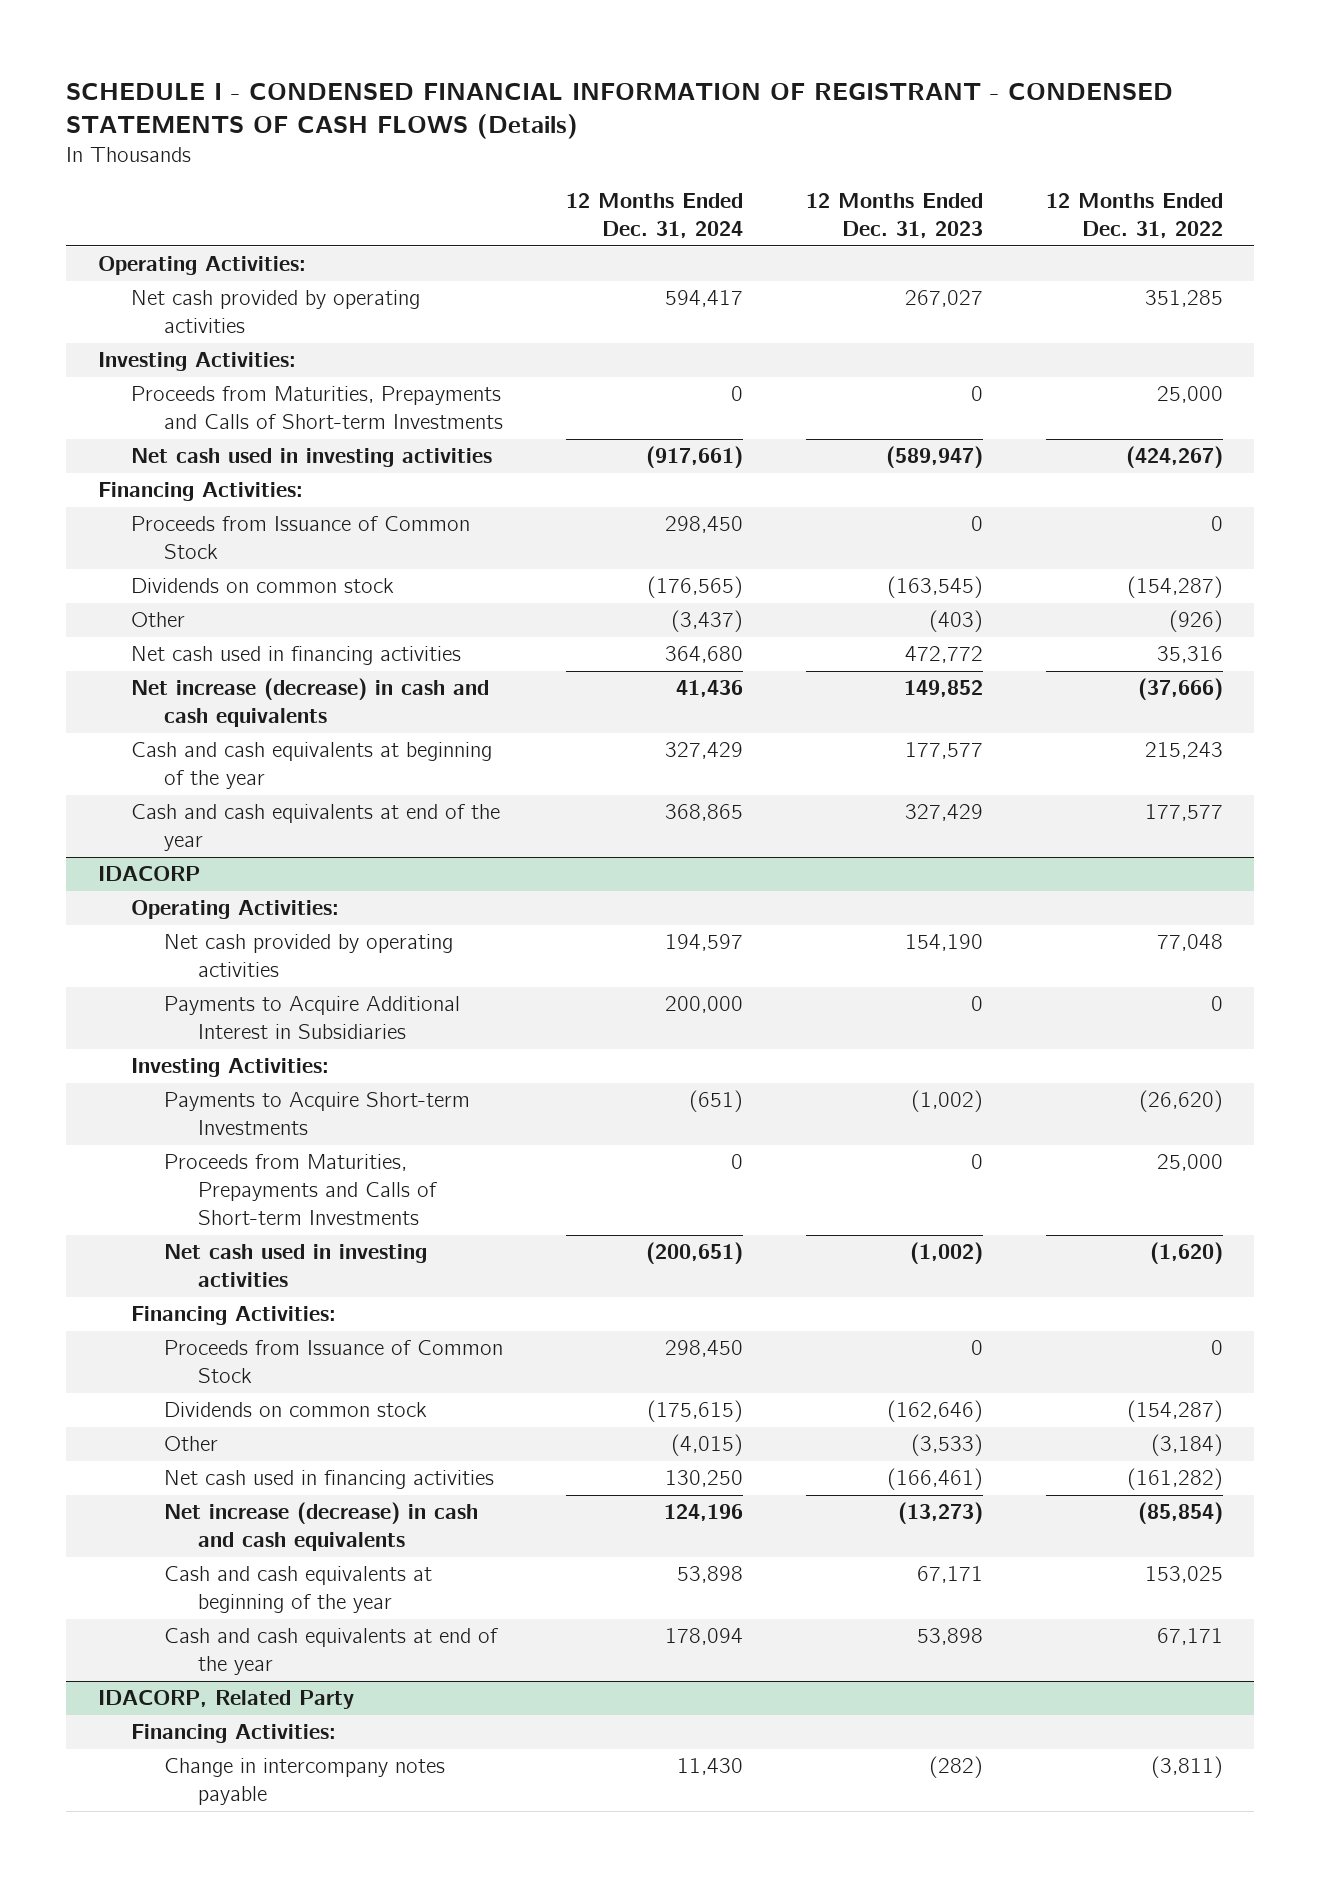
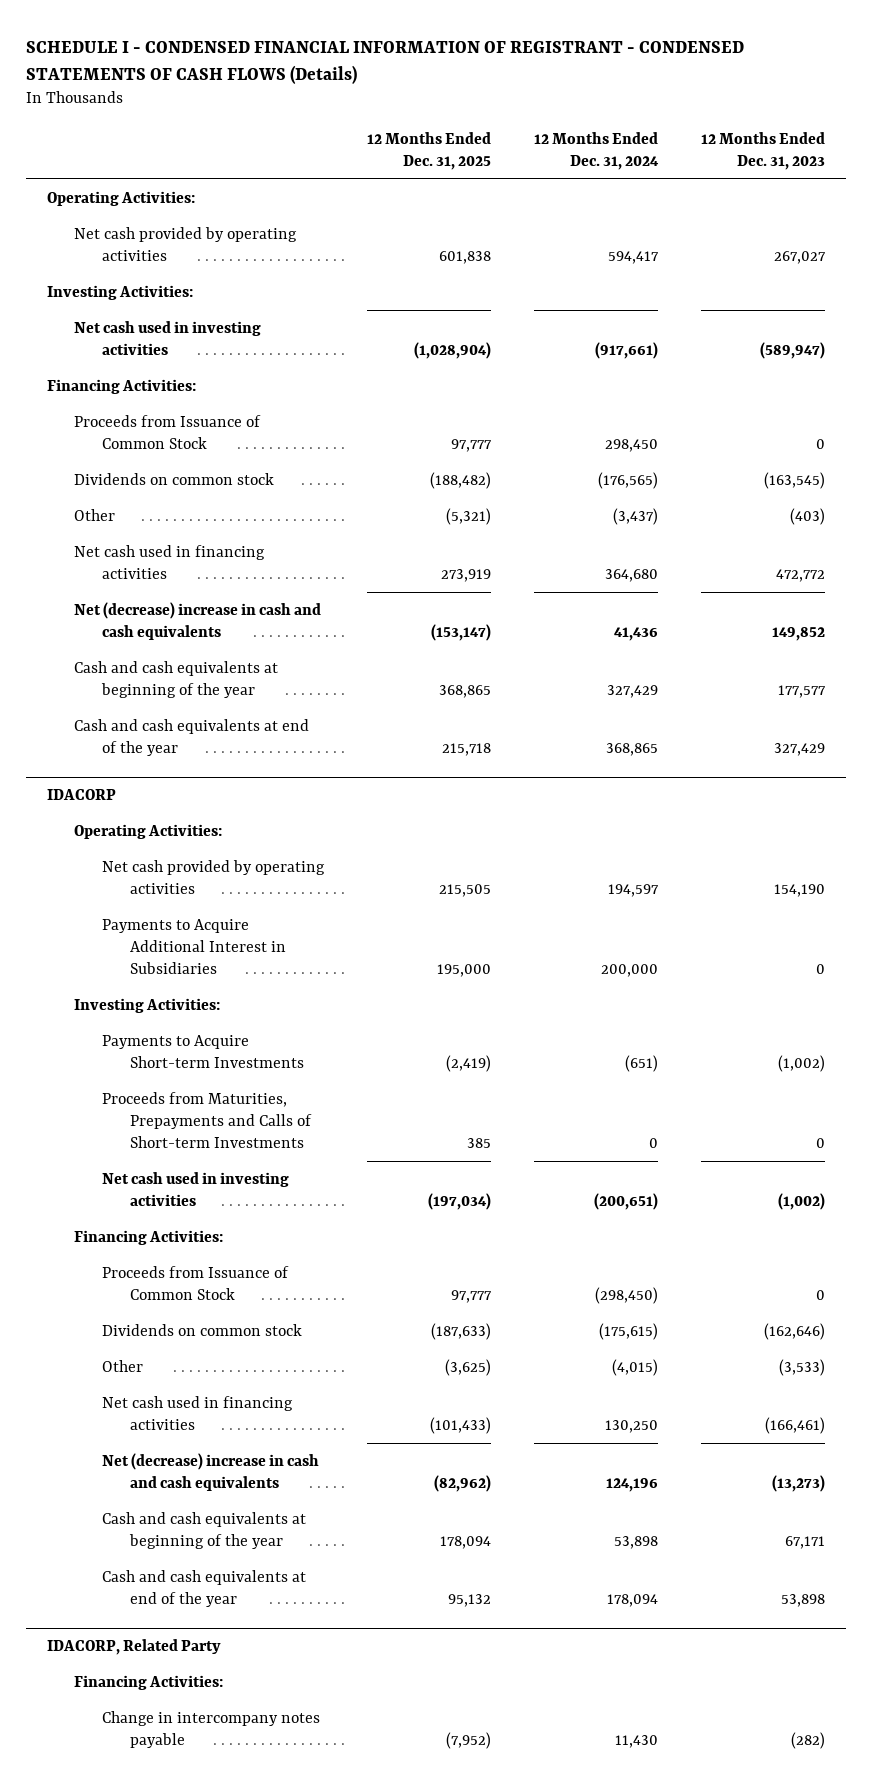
[1045,193,1223,239] 12 Months Ended Dec. 31, 2022 -> none
none -> [366,131,491,170] 12 Months Ended Dec. 31, 2025
[130,386,504,430] Proceeds from Maturities, Prepayments and Calls of Short-term Investments -> none
[130,678,489,728] Net increase (decrease) in cash and cash equivalents -> [74,601,322,641] Net (decrease) increase in cash and cash equivalents
[665,1340,744,1358] 298,450 -> [594,1287,658,1305] (298,450)
[164,1502,479,1552] Net increase (decrease) in cash and cash equivalents -> [102,1452,320,1492] Net (decrease) increase in cash and cash equivalents

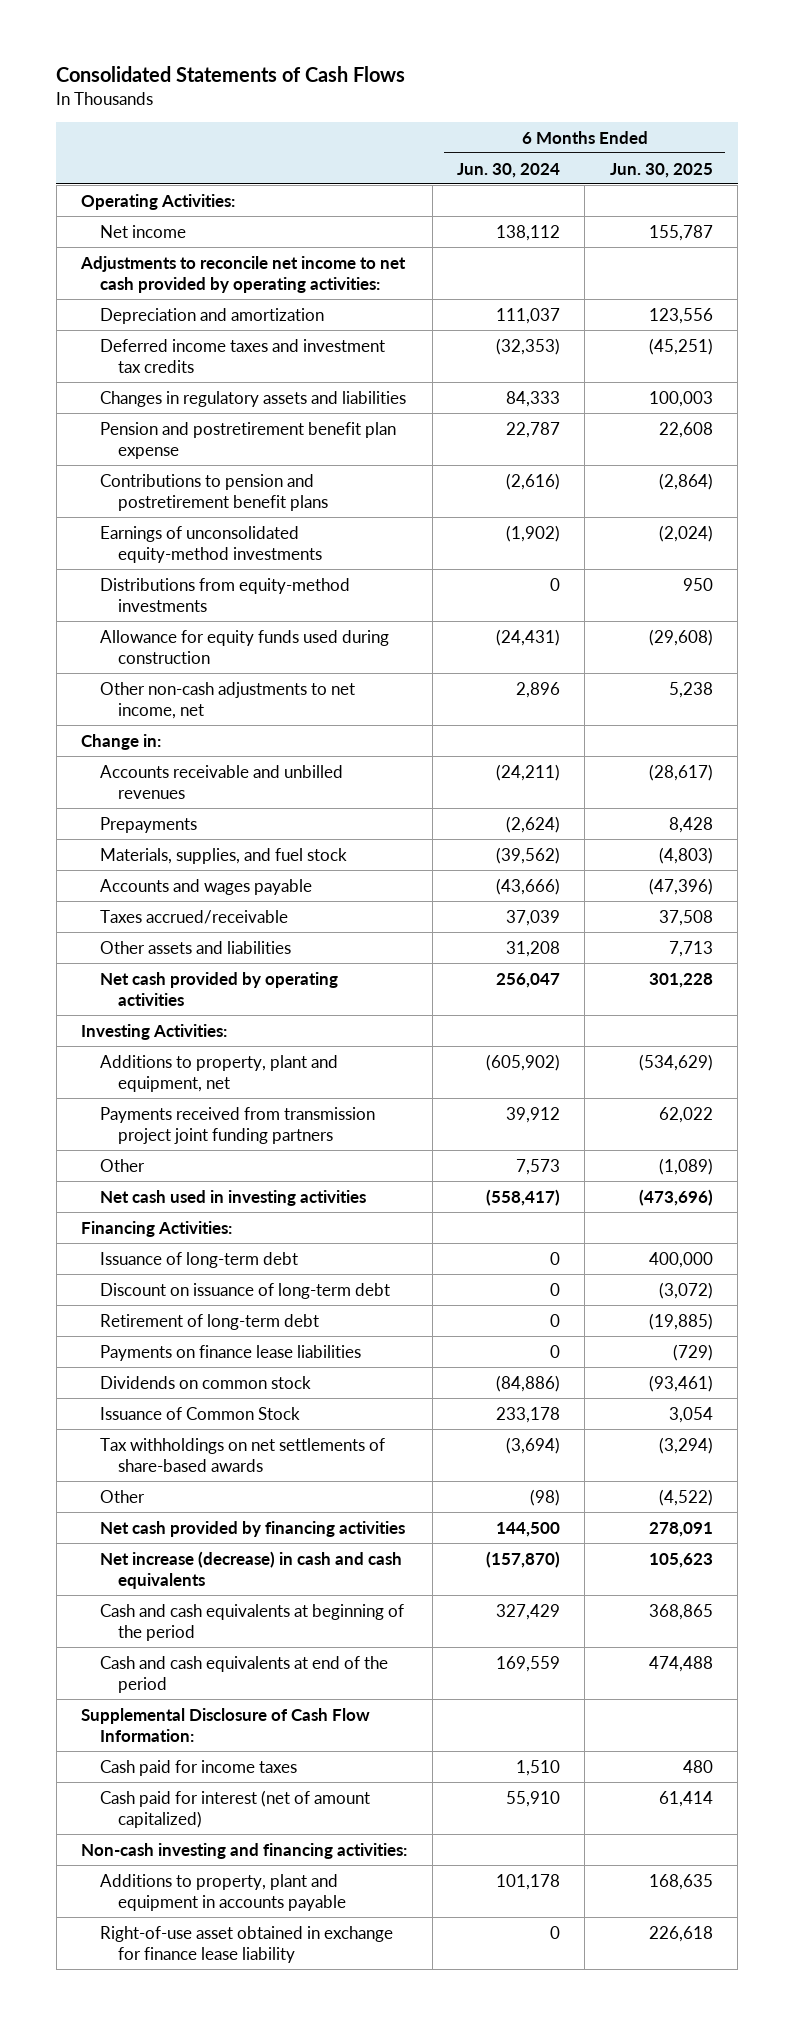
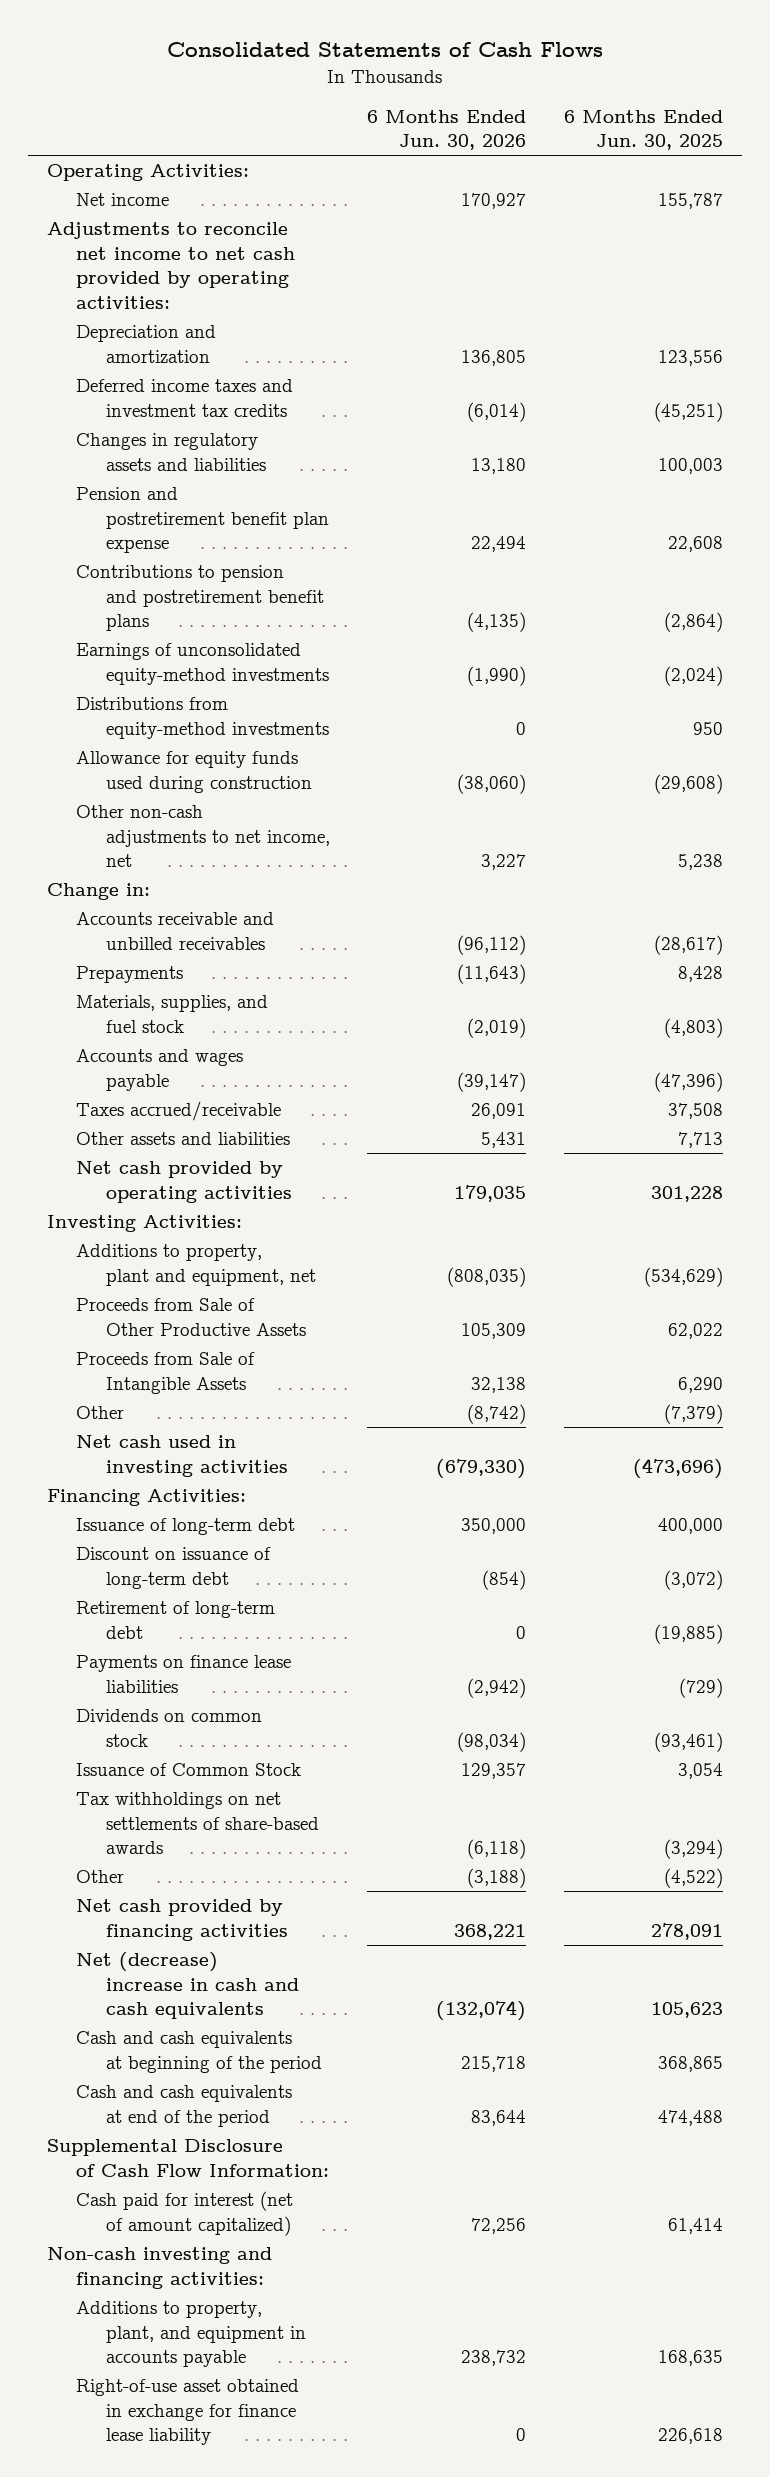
[456,162,560,178] Jun. 30, 2024 -> none
none -> [367,109,527,151] 6 Months Ended Jun. 30, 2026
[99,764,343,799] Accounts receivable and unbilled revenues -> [76,912,275,950] Accounts receivable and unbilled receivables
[99,1106,375,1144] Payments received from transmission project joint funding partners -> [76,1298,306,1336] Proceeds from Sale of Other Productive Assets
none -> [76,1352,256,1394] Proceeds from Sale of Intangible Assets
[658,1157,713,1175] (1,089) -> [664,1404,724,1425] (7,379)
[99,1550,402,1589] Net increase (decrease) in cash and cash equivalents -> [76,1952,299,2020] Net (decrease) increase in cash and cash equivalents
[99,1759,297,1776] Cash paid for income taxes -> none
[99,1873,347,1911] Additions to property, plant and equipment in accounts payable -> [76,2301,306,2368] Additions to property, plant, and equipment in accounts payable

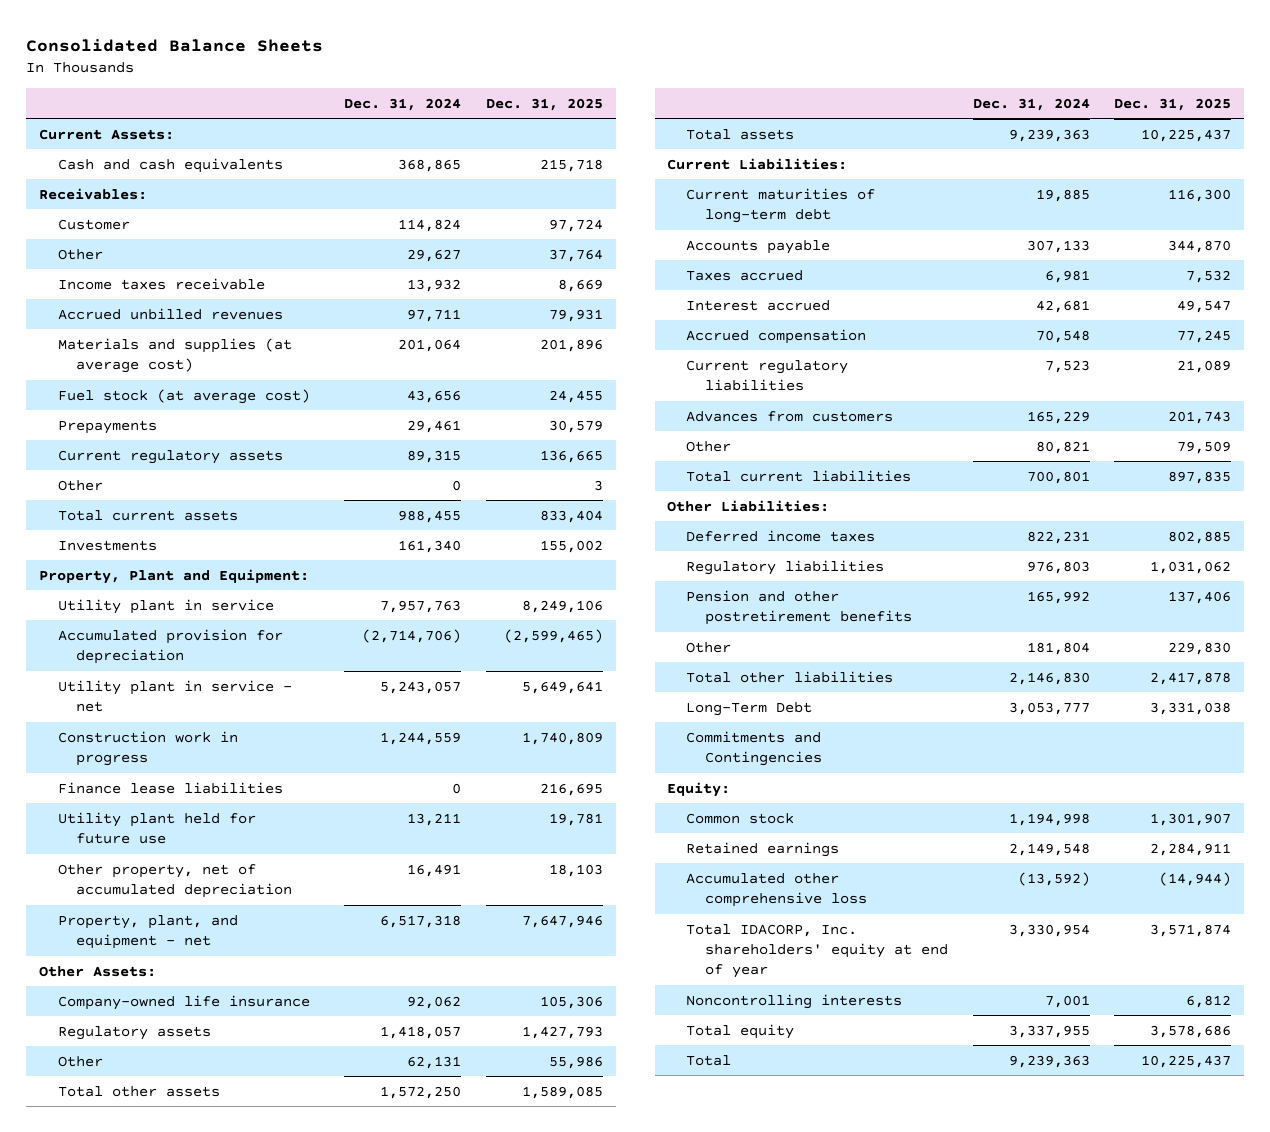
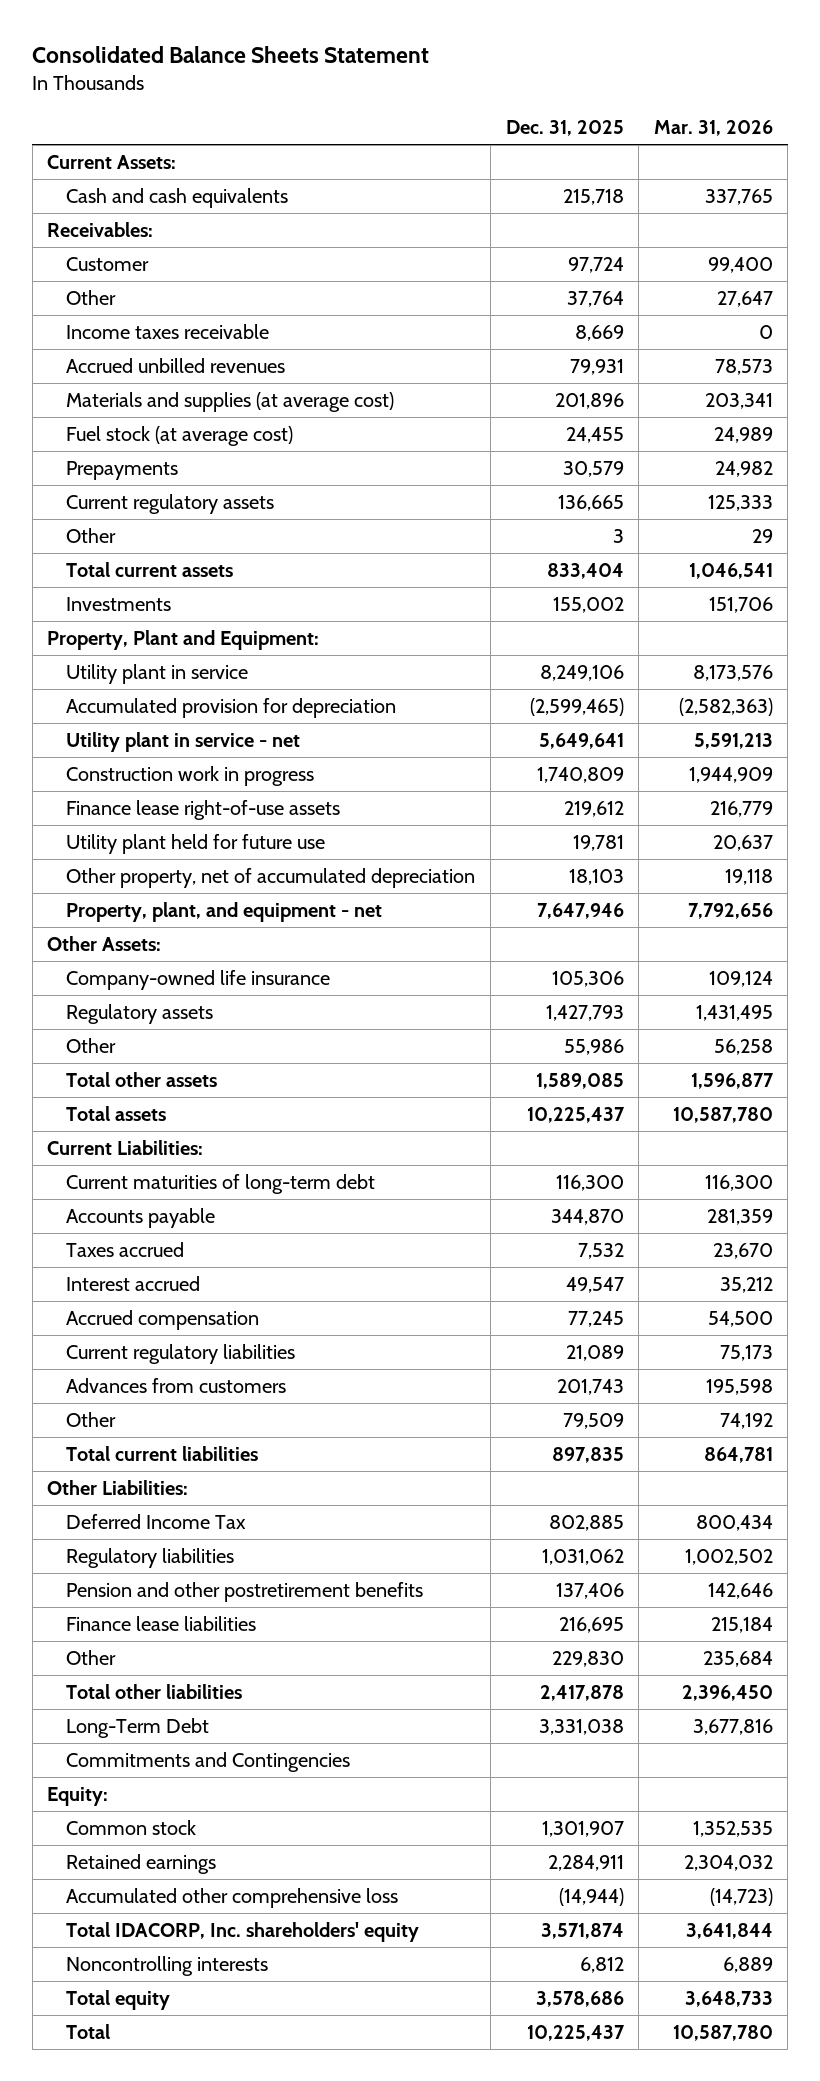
[26,38,324,52] Consolidated Balance Sheets -> [32,46,430,64] Consolidated Balance Sheets Statement
[344,97,462,111] Dec. 31, 2024 -> none
none -> [653,119,773,136] Mar. 31, 2026
none -> [66,800,341,821] Finance lease right-of-use assets
[685,529,875,542] Deferred income taxes -> [66,1514,247,1530] Deferred Income Tax
[57,781,283,794] Finance lease liabilities -> [66,1616,257,1632] Finance lease liabilities
[685,923,948,979] Total IDACORP, Inc. shareholders' equity at end of year -> [66,1922,420,1943] Total IDACORP, Inc. shareholders' equity

